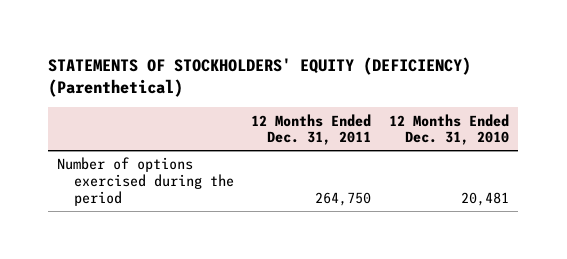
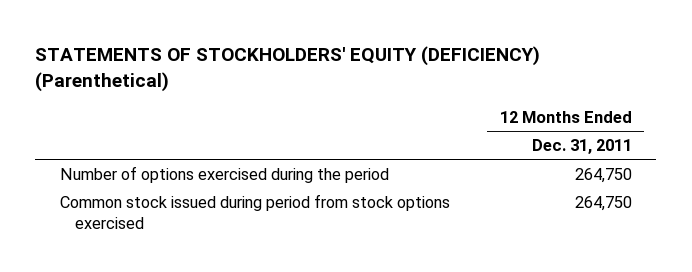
[389,113,510,146] 12 Months Ended Dec. 31, 2010 -> none
none -> [59,193,450,229] Common stock issued during period from stock options exercised

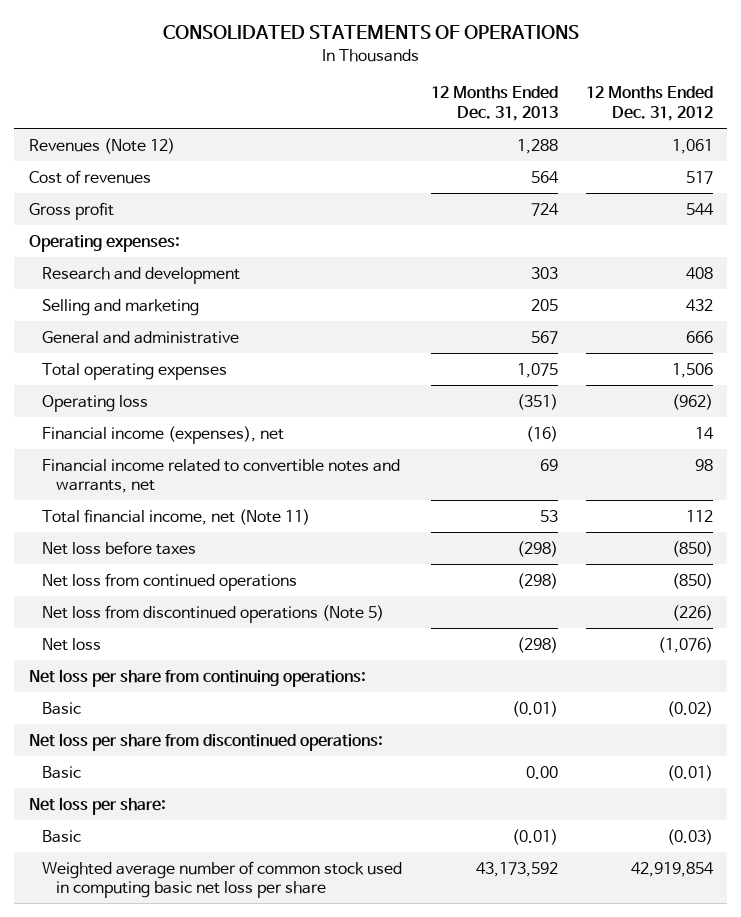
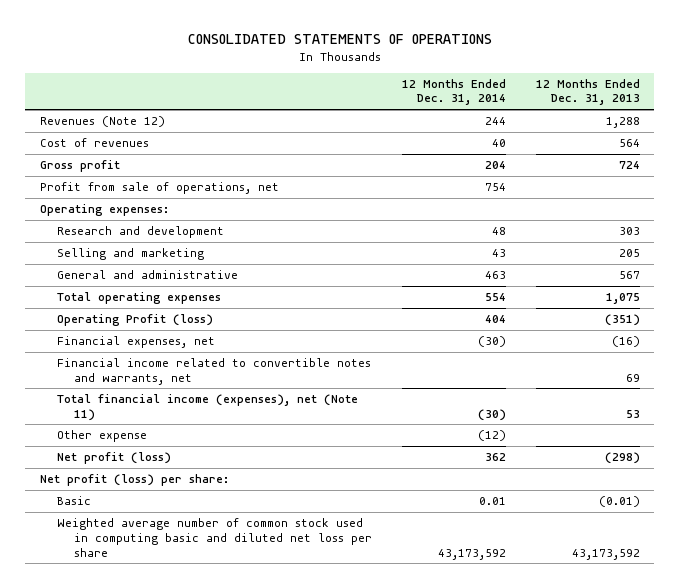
[585,86,713,122] 12 Months Ended Dec. 31, 2012 -> none
none -> [402,78,507,106] 12 Months Ended Dec. 31, 2014
none -> [40,181,280,194] Profit from sale of operations, net
[42,394,149,412] Operating loss -> [57,313,214,326] Operating Profit (loss)
[42,425,285,444] Financial income (expenses), net -> [57,335,216,348] Financial expenses, net
[42,540,197,555] Net loss before taxes -> none
[42,572,298,591] Net loss from continued operations -> none
[42,604,385,623] Net loss from discontinued operations (Note 5) -> none
[28,668,366,687] Net loss per share from continuing operations: -> none
[42,701,82,715] Basic -> none
[28,732,383,751] Net loss per share from discontinued operations: -> none
[42,765,82,779] Basic -> none
[42,508,311,525] Total financial income, net (Note 11) -> [57,393,359,421] Total financial income (expenses), net (Note 11)
none -> [57,429,148,442] Other expense
[42,637,102,651] Net loss -> [57,451,172,464] Net profit (loss)
[28,796,166,815] Net loss per share: -> [40,473,230,486] Net profit (loss) per share:
[42,860,403,899] Weighted average number of common stock used in computing basic net loss per share -> [57,517,373,557] Weighted average number of common stock used in computing basic and diluted net loss per share

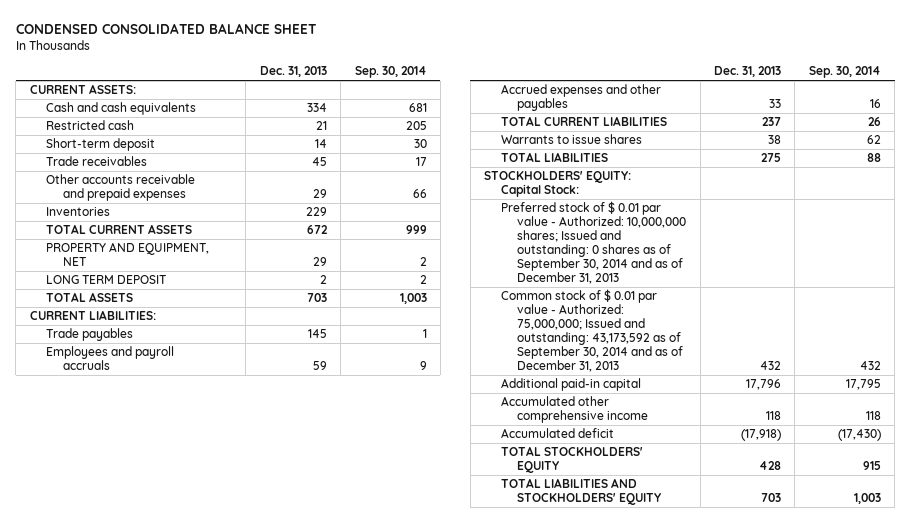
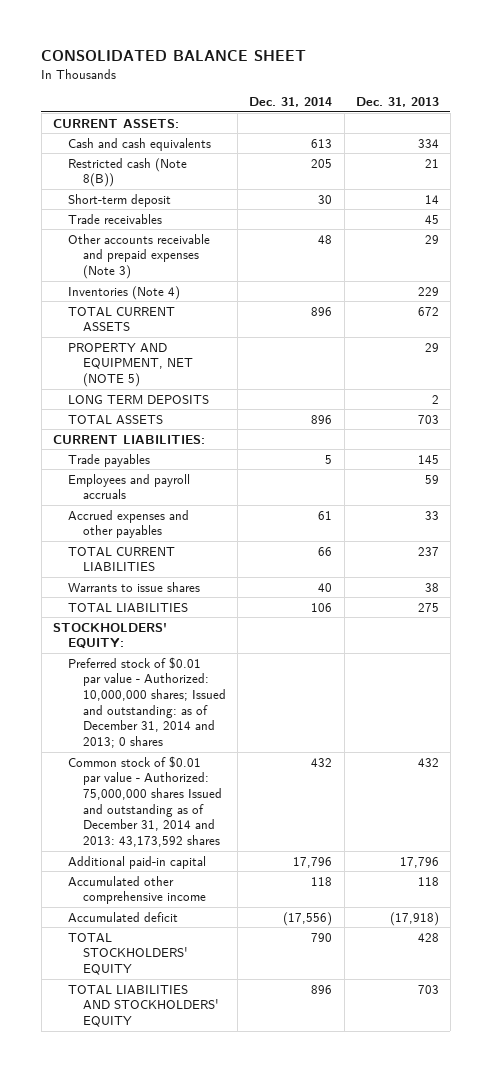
[15,23,317,35] CONDENSED CONSOLIDATED BALANCE SHEET -> [41,50,307,62] CONSOLIDATED BALANCE SHEET
[354,66,427,79] Sep. 30, 2014 -> none
none -> [249,97,333,108] Dec. 31, 2014
[46,120,135,131] Restricted cash -> [67,157,187,188] Restricted cash (Note 8(B))
[46,174,196,202] Other accounts receivable and prepaid expenses -> [67,233,210,279] Other accounts receivable and prepaid expenses (Note 3)
[46,207,111,217] Inventories -> [67,285,180,300] Inventories (Note 4)
[46,242,210,267] PROPERTY AND EQUIPMENT, NET -> [67,342,193,387] PROPERTY AND EQUIPMENT, NET (NOTE 5)
[46,275,168,285] LONG TERM DEPOSIT -> [67,394,209,404] LONG TERM DEPOSITS
[484,171,632,198] STOCKHOLDERS' EQUITY: Capital Stock: -> [52,622,167,650] STOCKHOLDERS' EQUITY:
[500,201,687,285] Preferred stock of $ 0.01 par value - Authorized: 10,000,000 shares; Issued and outstanding: 0 shares as of September 30, 2014 and as of December 31, 2013 -> [67,656,226,749] Preferred stock of $0.01 par value - Authorized: 10,000,000 shares; Issued and outstanding: as of December 31, 2014 and 2013; 0 shares
[500,289,684,373] Common stock of $ 0.01 par value - Authorized: 75,000,000; Issued and outstanding: 43,173,592 as of September 30, 2014 and as of December 31, 2013 -> [67,755,222,848] Common stock of $0.01 par value - Authorized: 75,000,000 shares Issued and outstanding as of December 31, 2014 and 2013: 43,173,592 shares

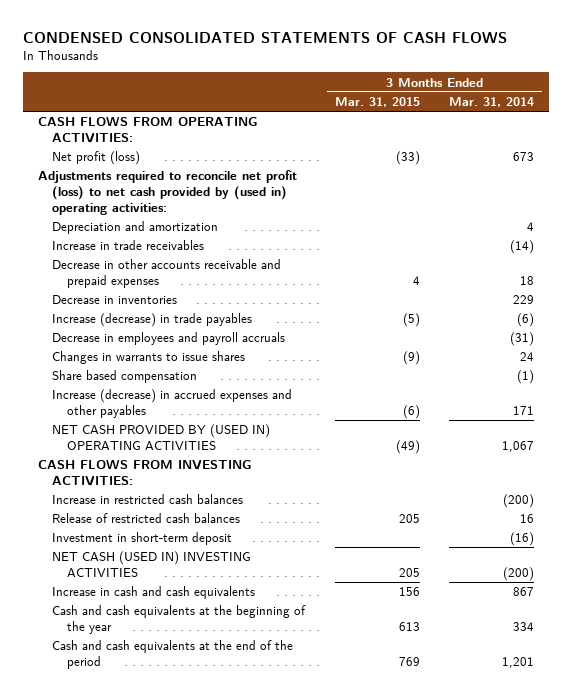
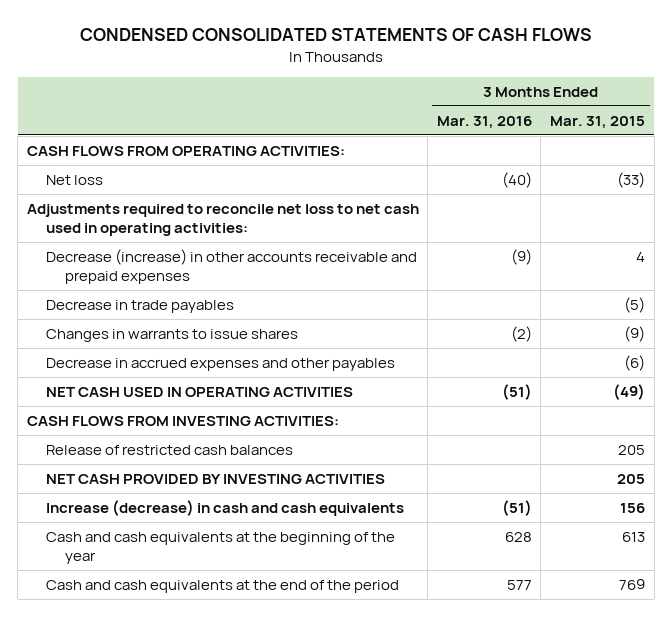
[449,97,535,108] Mar. 31, 2014 -> none
none -> [436,115,532,129] Mar. 31, 2016
[52,221,219,235] Depreciation and amortization -> none
[52,240,205,251] Increase in trade receivables -> none
[52,295,178,305] Decrease in inventories -> none
[52,332,286,346] Decrease in employees and payroll accruals -> none
[52,151,141,166] Net profit (loss) -> [45,174,103,185] Net loss
[37,170,297,215] Adjustments required to reconcile net profit (loss) to net cash provided by (used in) operating activities: -> [26,203,419,236] Adjustments required to reconcile net loss to net cash used in operating activities:
[52,259,282,288] Decrease in other accounts receivable and prepaid expenses -> [45,248,417,284] Decrease (increase) in other accounts receivable and prepaid expenses
[52,313,253,328] Increase (decrease) in trade payables -> [45,299,234,313] Decrease in trade payables
[52,370,198,384] Share based compensation -> none
[52,389,293,418] Increase (decrease) in accrued expenses and other payables -> [45,357,395,371] Decrease in accrued expenses and other payables
[52,424,271,450] NET CASH PROVIDED BY (USED IN) OPERATING ACTIVITIES -> [45,386,353,397] NET CASH USED IN OPERATING ACTIVITIES
[52,494,244,505] Increase in restricted cash balances -> none
[52,532,233,546] Investment in short-term deposit -> none
[52,551,252,577] NET CASH (USED IN) INVESTING ACTIVITIES -> [45,473,385,484] NET CASH PROVIDED BY INVESTING ACTIVITIES
[52,586,256,600] Increase in cash and cash equivalents -> [45,499,404,516] Increase (decrease) in cash and cash equivalents

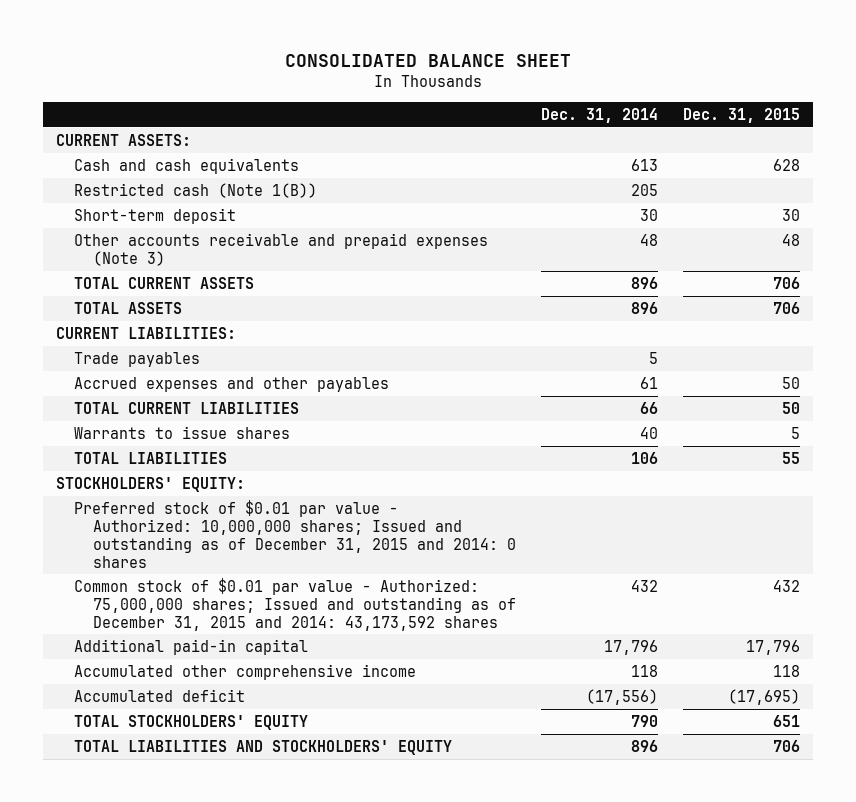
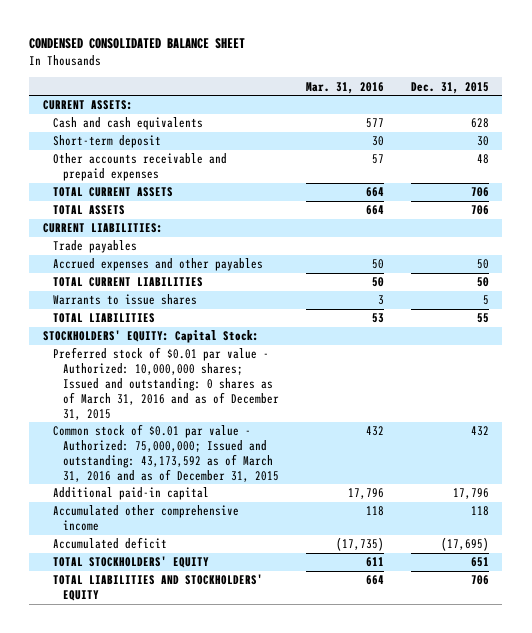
[284,53,571,67] CONSOLIDATED BALANCE SHEET -> [29,38,246,50] CONDENSED CONSOLIDATED BALANCE SHEET
[541,107,659,123] Dec. 31, 2014 -> none
none -> [305,81,384,94] Mar. 31, 2016
[74,182,318,198] Restricted cash (Note 1(B)) -> none
[74,232,489,266] Other accounts receivable and prepaid expenses (Note 3) -> [52,153,227,182] Other accounts receivable and prepaid expenses
[55,476,245,492] STOCKHOLDERS' EQUITY: -> [42,330,259,344] STOCKHOLDERS' EQUITY: Capital Stock:
[74,499,516,568] Preferred stock of $0.01 par value - Authorized: 10,000,000 shares; Issued and outstanding as of December 31, 2015 and 2014: 0 shares -> [52,347,279,420] Preferred stock of $0.01 par value - Authorized: 10,000,000 shares; Issued and outstanding: 0 shares as of March 31, 2016 and as of December 31, 2015
[74,577,516,631] Common stock of $0.01 par value - Authorized: 75,000,000 shares; Issued and outstanding as of December 31, 2015 and 2014: 43,173,592 shares -> [52,424,279,482] Common stock of $0.01 par value - Authorized: 75,000,000; Issued and outstanding: 43,173,592 as of March 31, 2016 and as of December 31, 2015

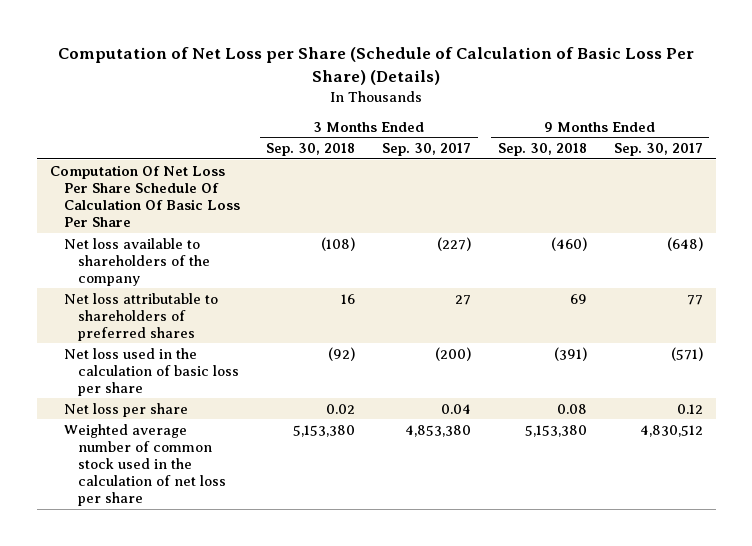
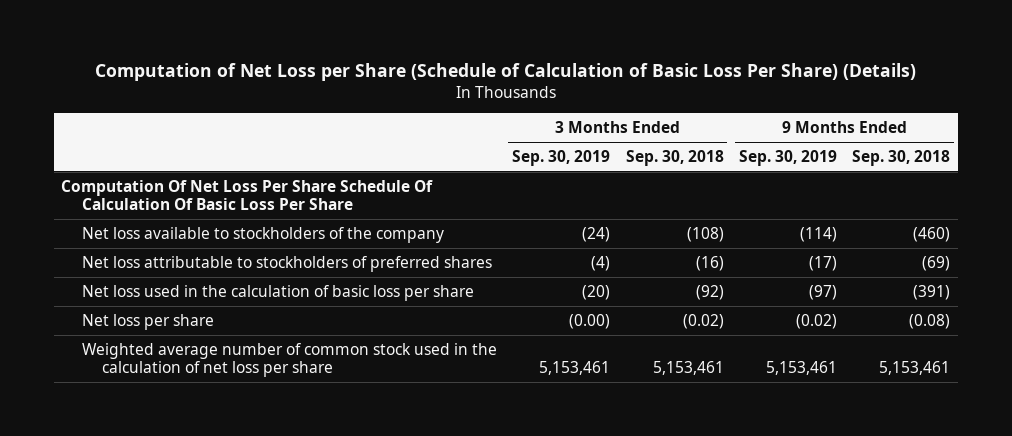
[382,143,472,157] Sep. 30, 2017 -> none
[613,143,703,157] Sep. 30, 2017 -> none
none -> [512,150,611,167] Sep. 30, 2019
none -> [738,150,837,167] Sep. 30, 2019
[63,237,210,286] Net loss available to shareholders of the company -> [81,226,444,243] Net loss available to stockholders of the company
[63,292,218,341] Net loss attributable to shareholders of preferred shares -> [81,255,492,272] Net loss attributable to stockholders of preferred shares
[341,293,356,304] 16 -> [695,255,724,271] (16)
[569,293,587,304] 69 -> [922,255,951,271] (69)
[326,403,356,414] 0.02 -> [682,313,724,329] (0.02)
[556,403,587,414] 0.08 -> [909,313,951,329] (0.08)
[293,424,356,437] 5,153,380 -> [652,361,724,376] 5,153,461
[524,424,587,437] 5,153,380 -> [879,361,951,376] 5,153,461

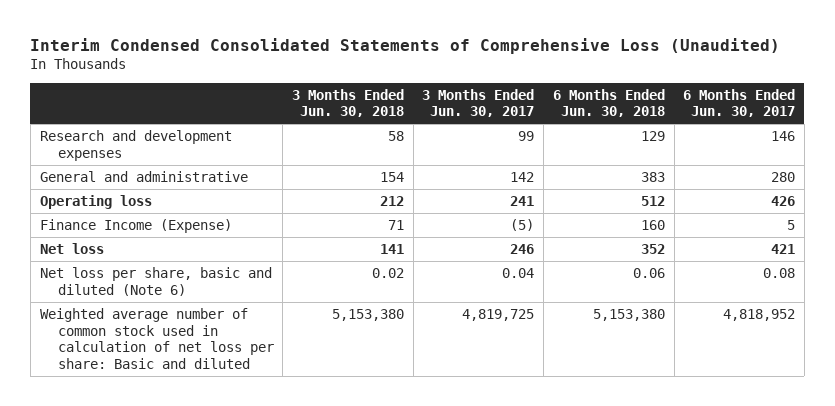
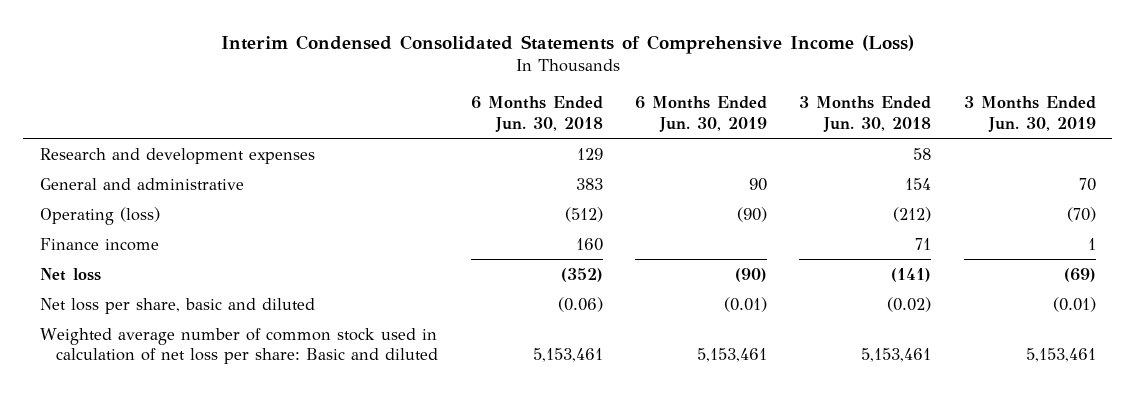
[30,38,781,55] Interim Condensed Consolidated Statements of Comprehensive Loss (Unaudited) -> [220,34,914,54] Interim Condensed Consolidated Statements of Comprehensive Income (Loss)
[422,88,535,118] 3 Months Ended Jun. 30, 2017 -> none
[683,88,796,118] 6 Months Ended Jun. 30, 2017 -> none
none -> [635,96,768,132] 6 Months Ended Jun. 30, 2019
none -> [963,96,1096,132] 3 Months Ended Jun. 30, 2019
[39,194,152,209] Operating loss -> [39,206,160,225] Operating (loss)
[379,195,404,206] 212 -> [893,206,932,222] (212)
[640,195,665,206] 512 -> [564,206,603,222] (512)
[39,218,232,233] Finance Income (Expense) -> [39,237,159,251] Finance income
[379,243,404,254] 141 -> [891,267,932,282] (141)
[640,243,665,254] 352 -> [560,267,603,282] (352)
[39,266,272,296] Net loss per share, basic and diluted (Note 6) -> [39,297,315,314] Net loss per share, basic and diluted
[371,267,404,278] 0.02 -> [887,296,932,312] (0.02)
[632,267,665,278] 0.06 -> [557,296,603,312] (0.06)
[331,308,404,321] 5,153,380 -> [861,348,932,363] 5,153,461
[592,308,665,321] 5,153,380 -> [532,348,603,363] 5,153,461

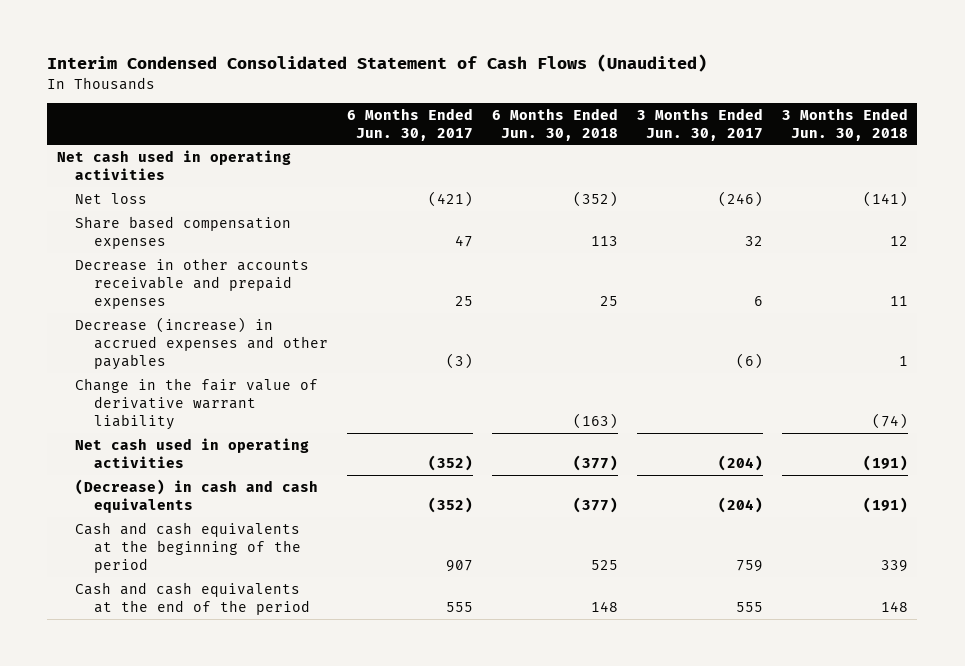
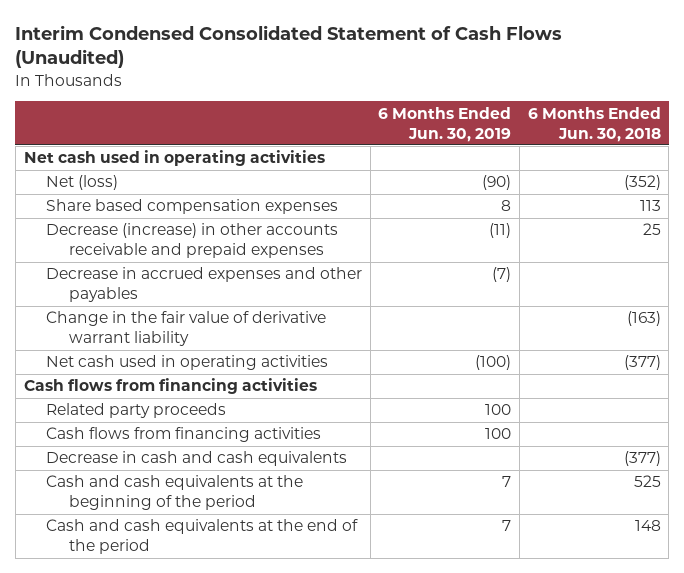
[346,107,473,141] 6 Months Ended Jun. 30, 2017 -> none
[636,107,763,141] 3 Months Ended Jun. 30, 2017 -> none
[781,107,908,141] 3 Months Ended Jun. 30, 2018 -> none
none -> [378,106,512,142] 6 Months Ended Jun. 30, 2019
[75,192,148,204] Net loss -> [46,175,119,191] Net (loss)
[75,257,310,309] Decrease in other accounts receivable and prepaid expenses -> [46,223,339,259] Decrease (increase) in other accounts receivable and prepaid expenses
[75,316,328,370] Decrease (increase) in accrued expenses and other payables -> [46,267,363,303] Decrease in accrued expenses and other payables
none -> [23,378,317,395] Cash flows from financing activities
none -> [46,403,227,419] Related party proceeds
none -> [46,427,322,443] Cash flows from financing activities
[75,478,319,513] (Decrease) in cash and cash equivalents -> [46,451,348,467] Decrease in cash and cash equivalents

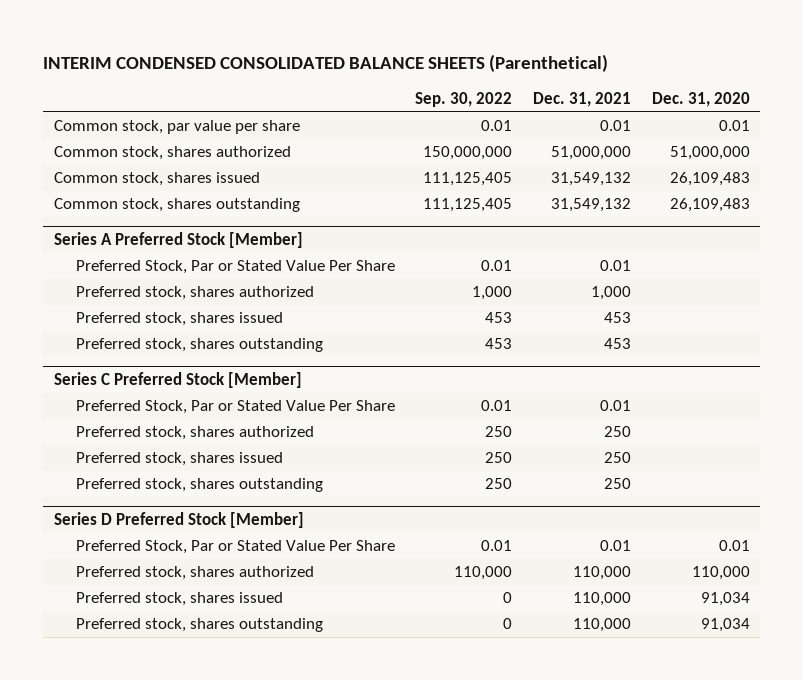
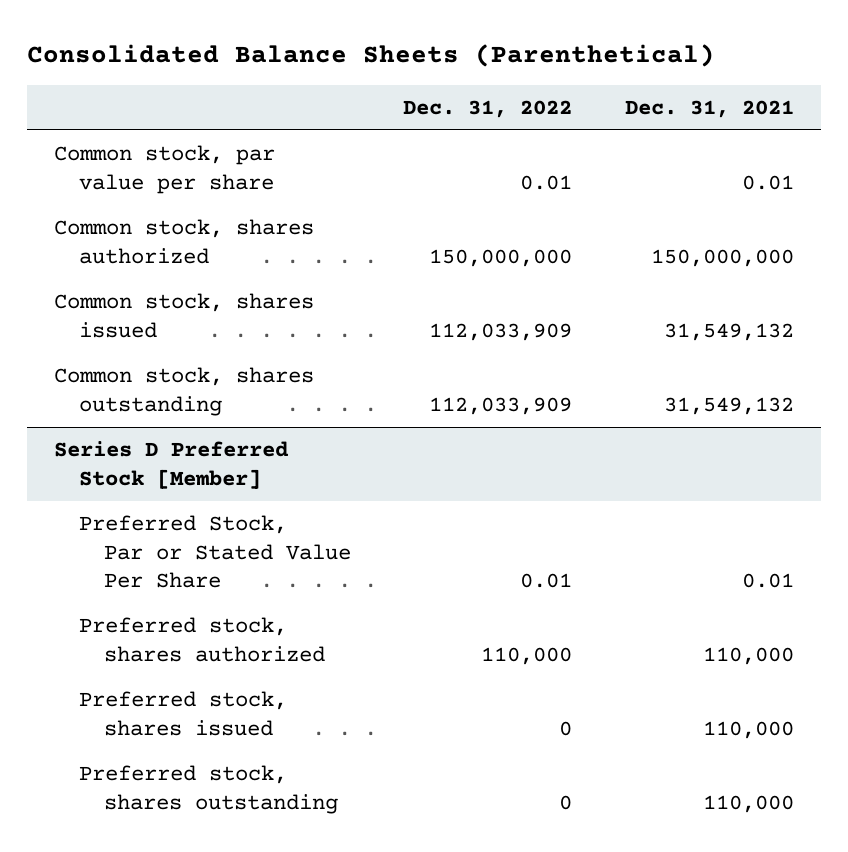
[43,54,609,73] INTERIM CONDENSED CONSOLIDATED BALANCE SHEETS (Parenthetical) -> [27,44,716,68] Consolidated Balance Sheets (Parenthetical)
[415,92,513,108] Sep. 30, 2022 -> none
[651,92,750,108] Dec. 31, 2020 -> none
none -> [403,99,573,118] Dec. 31, 2022
[550,146,631,161] 51,000,000 -> [651,248,795,267] 150,000,000
[53,232,303,249] Series A Preferred Stock [Member] -> none
[75,260,395,275] Preferred Stock, Par or Stated Value Per Share -> none
[75,286,314,301] Preferred stock, shares authorized -> none
[75,312,283,327] Preferred stock, shares issued -> none
[75,338,323,353] Preferred stock, shares outstanding -> none
[53,372,302,389] Series C Preferred Stock [Member] -> none
[75,400,395,415] Preferred Stock, Par or Stated Value Per Share -> none
[75,426,314,441] Preferred stock, shares authorized -> none
[75,452,283,467] Preferred stock, shares issued -> none
[75,478,323,493] Preferred stock, shares outstanding -> none

